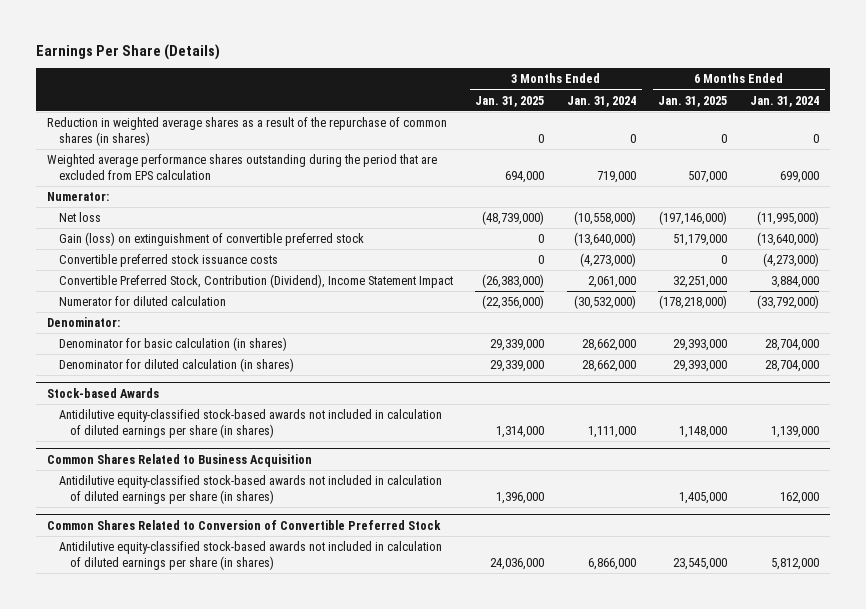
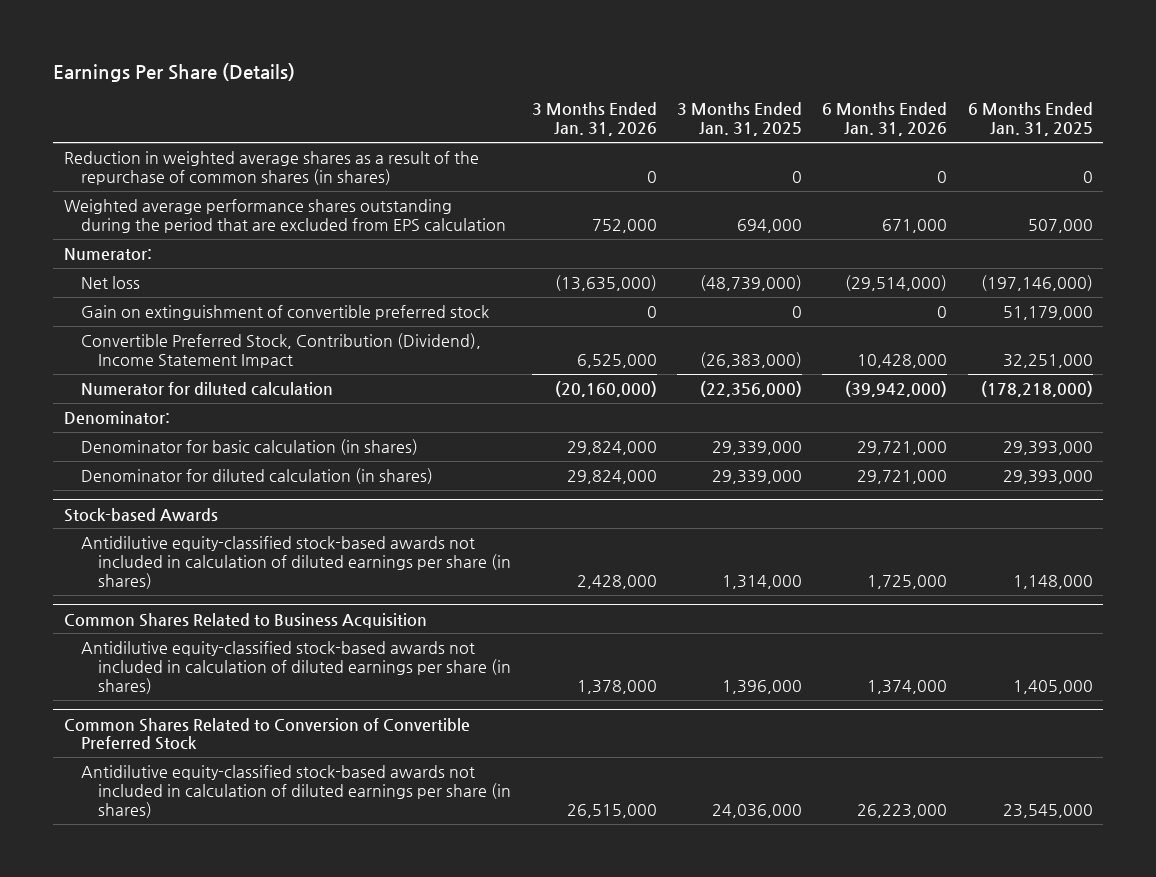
[566,95,636,107] Jan. 31, 2024 -> none
[750,95,820,107] Jan. 31, 2024 -> none
none -> [531,102,657,137] 3 Months Ended Jan. 31, 2026
none -> [822,102,948,137] 6 Months Ended Jan. 31, 2026
[58,254,278,268] Convertible preferred stock issuance costs -> none
[58,232,364,247] Gain (loss) on extinguishment of convertible preferred stock -> [81,305,490,321] Gain on extinguishment of convertible preferred stock

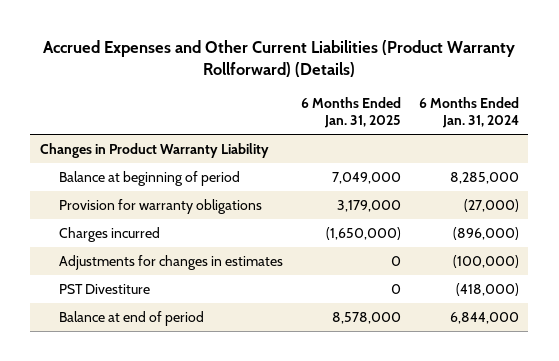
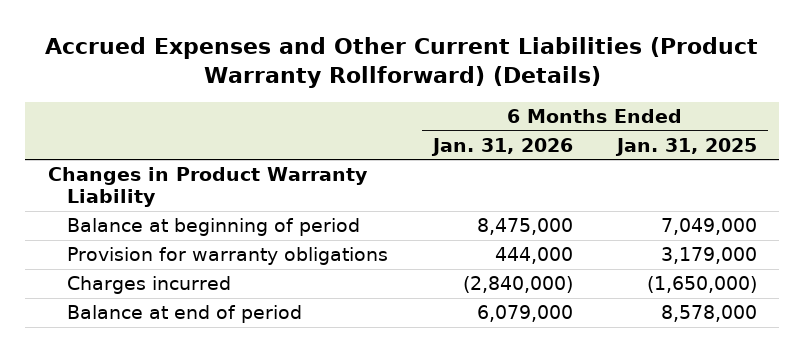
[419,96,520,129] 6 Months Ended Jan. 31, 2024 -> none
none -> [430,137,573,156] Jan. 31, 2026
[59,255,284,271] Adjustments for changes in estimates -> none
[59,284,151,295] PST Divestiture -> none

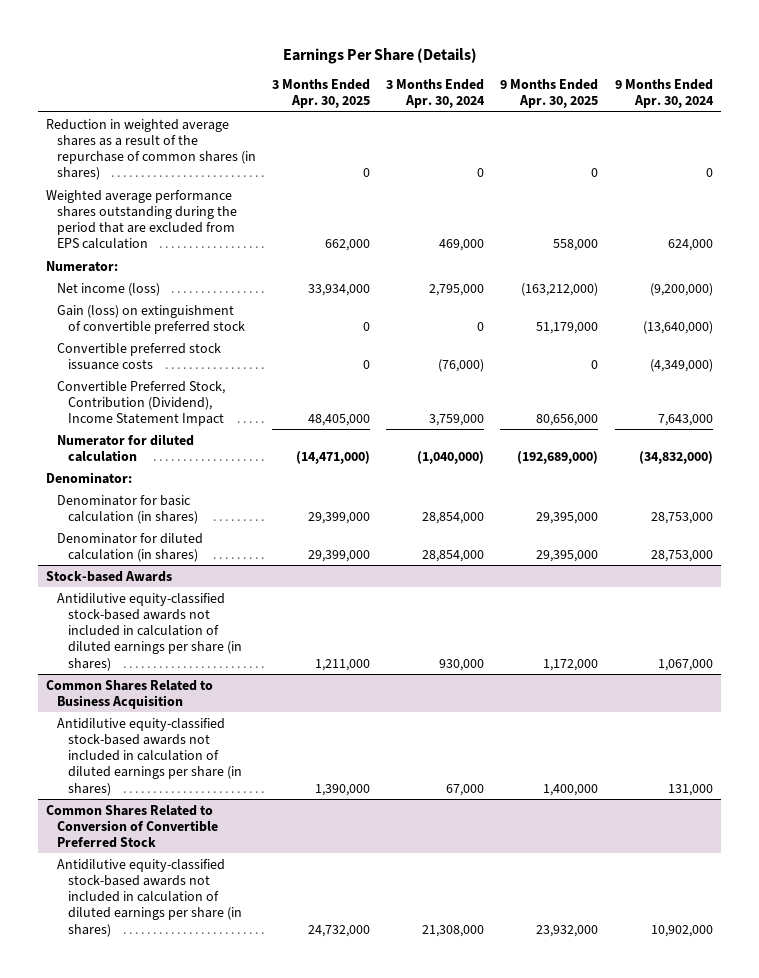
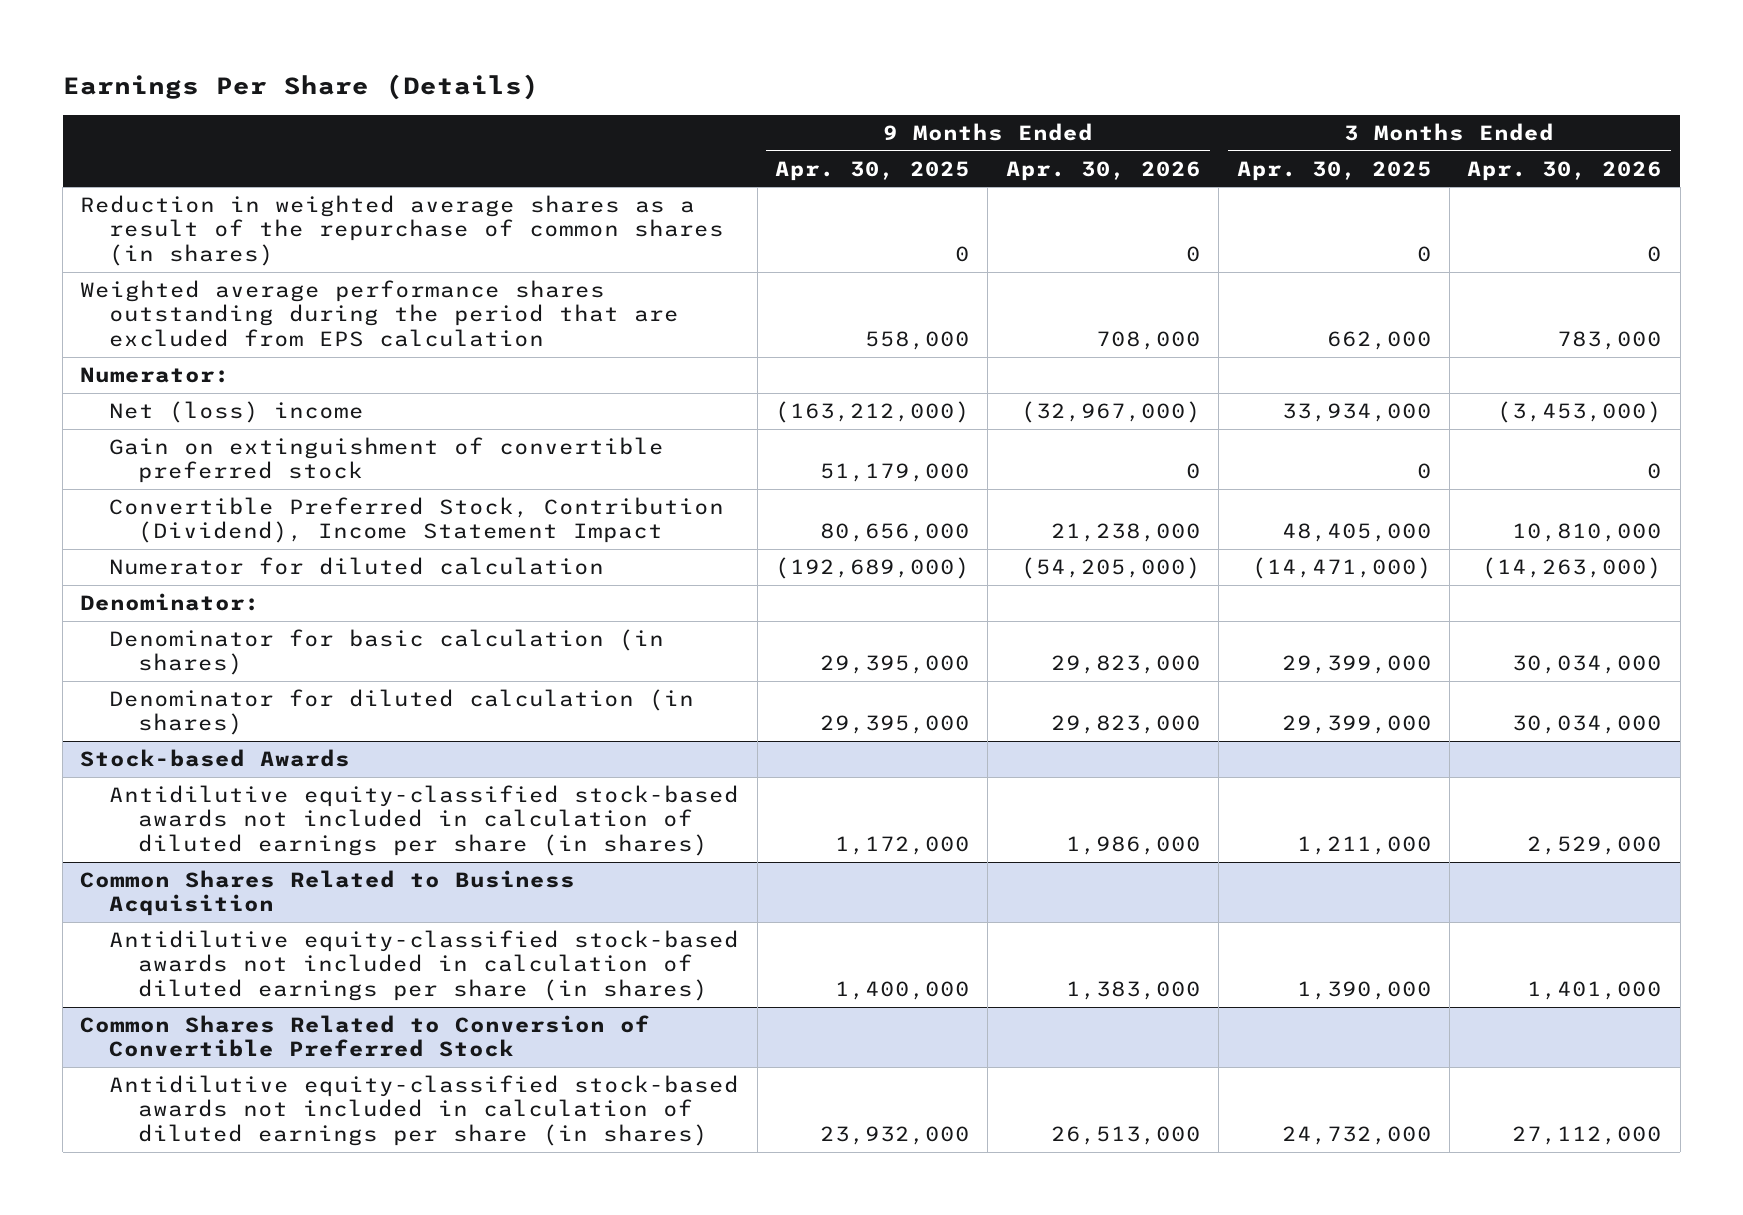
[386,79,486,109] 3 Months Ended Apr. 30, 2024 -> none
[614,79,714,109] 9 Months Ended Apr. 30, 2024 -> none
none -> [1005,160,1201,181] Apr. 30, 2026
none -> [1467,160,1663,181] Apr. 30, 2026
[56,342,221,370] Convertible preferred stock issuance costs -> none
[56,282,160,296] Net income (loss) -> [109,401,365,424] Net (loss) income
[56,304,245,334] Gain (loss) on extinguishment of convertible preferred stock -> [109,437,665,484] Gain on extinguishment of convertible preferred stock

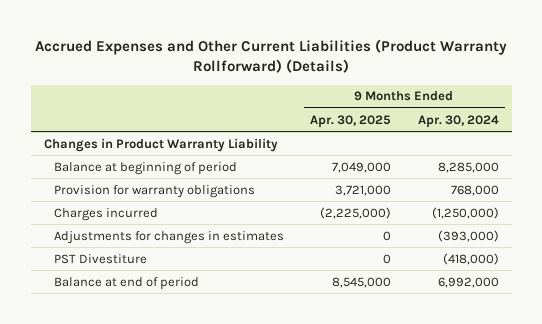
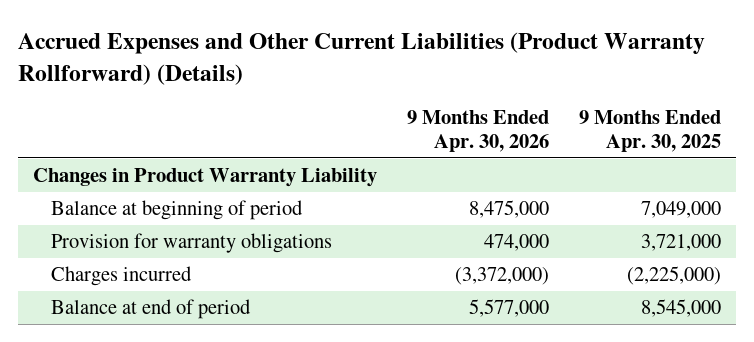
[417,114,499,128] Apr. 30, 2024 -> none
none -> [407,110,550,153] 9 Months Ended Apr. 30, 2026
[54,230,285,244] Adjustments for changes in estimates -> none
[54,253,148,264] PST Divestiture -> none

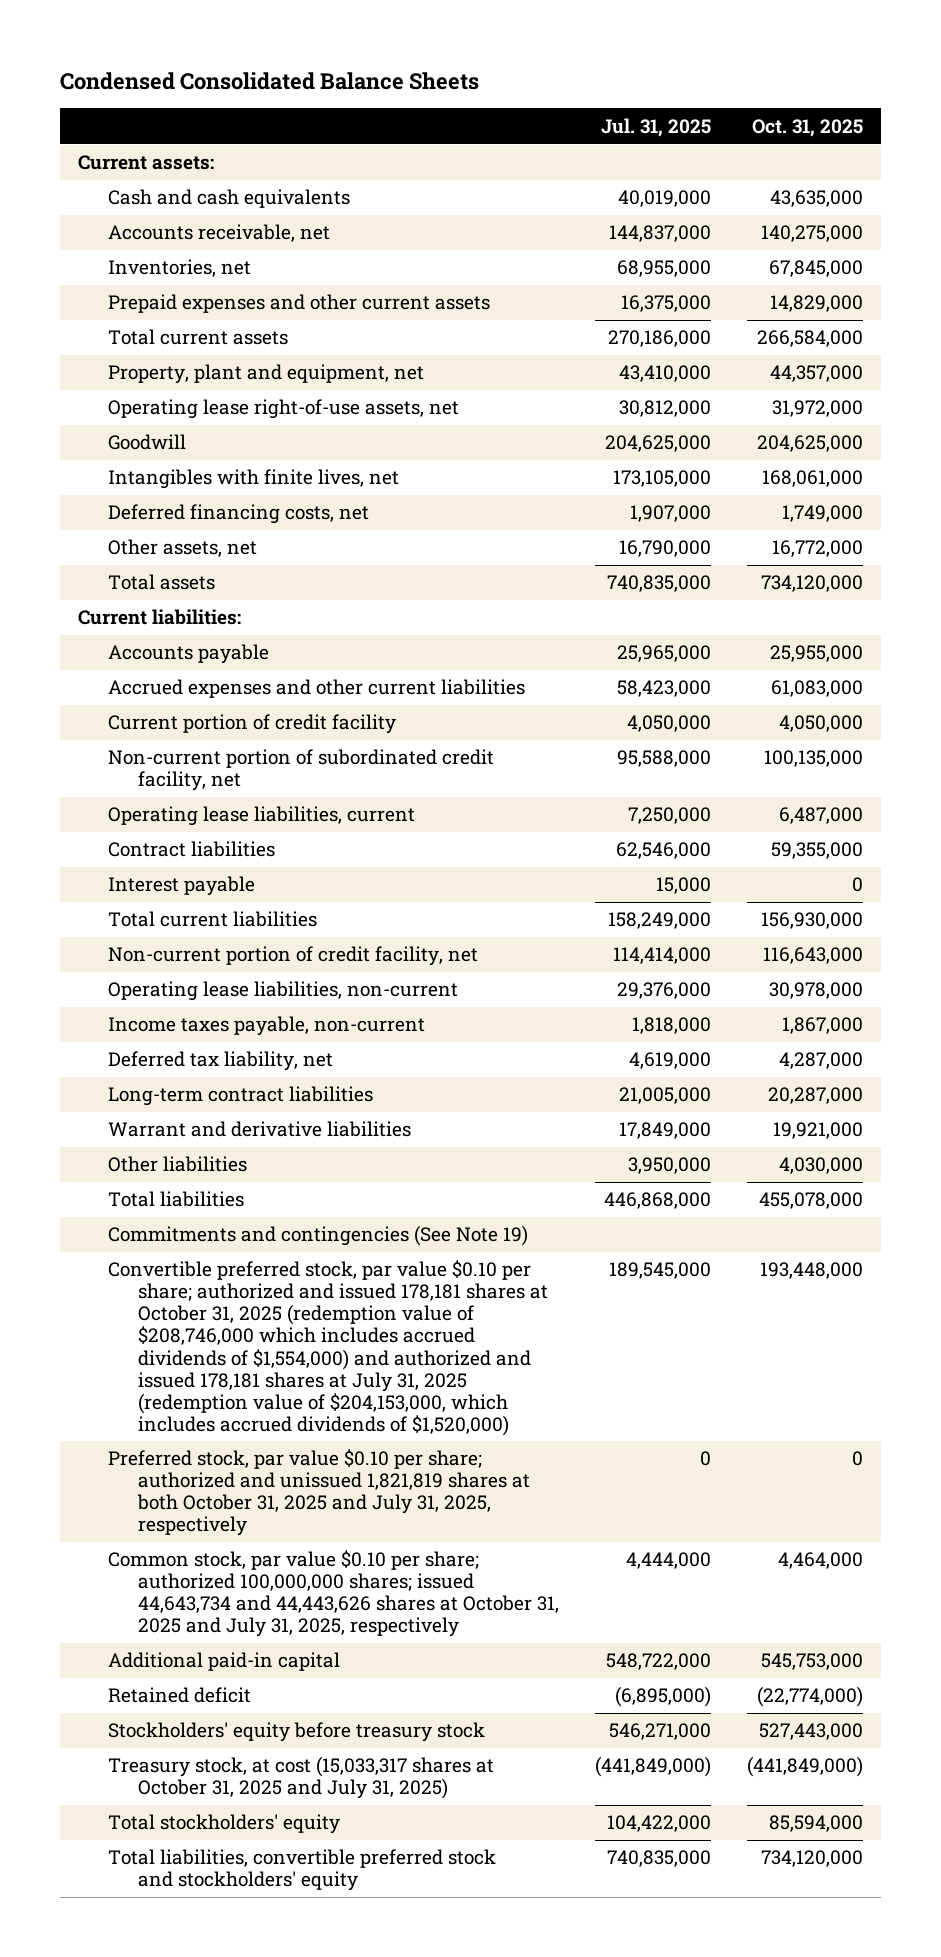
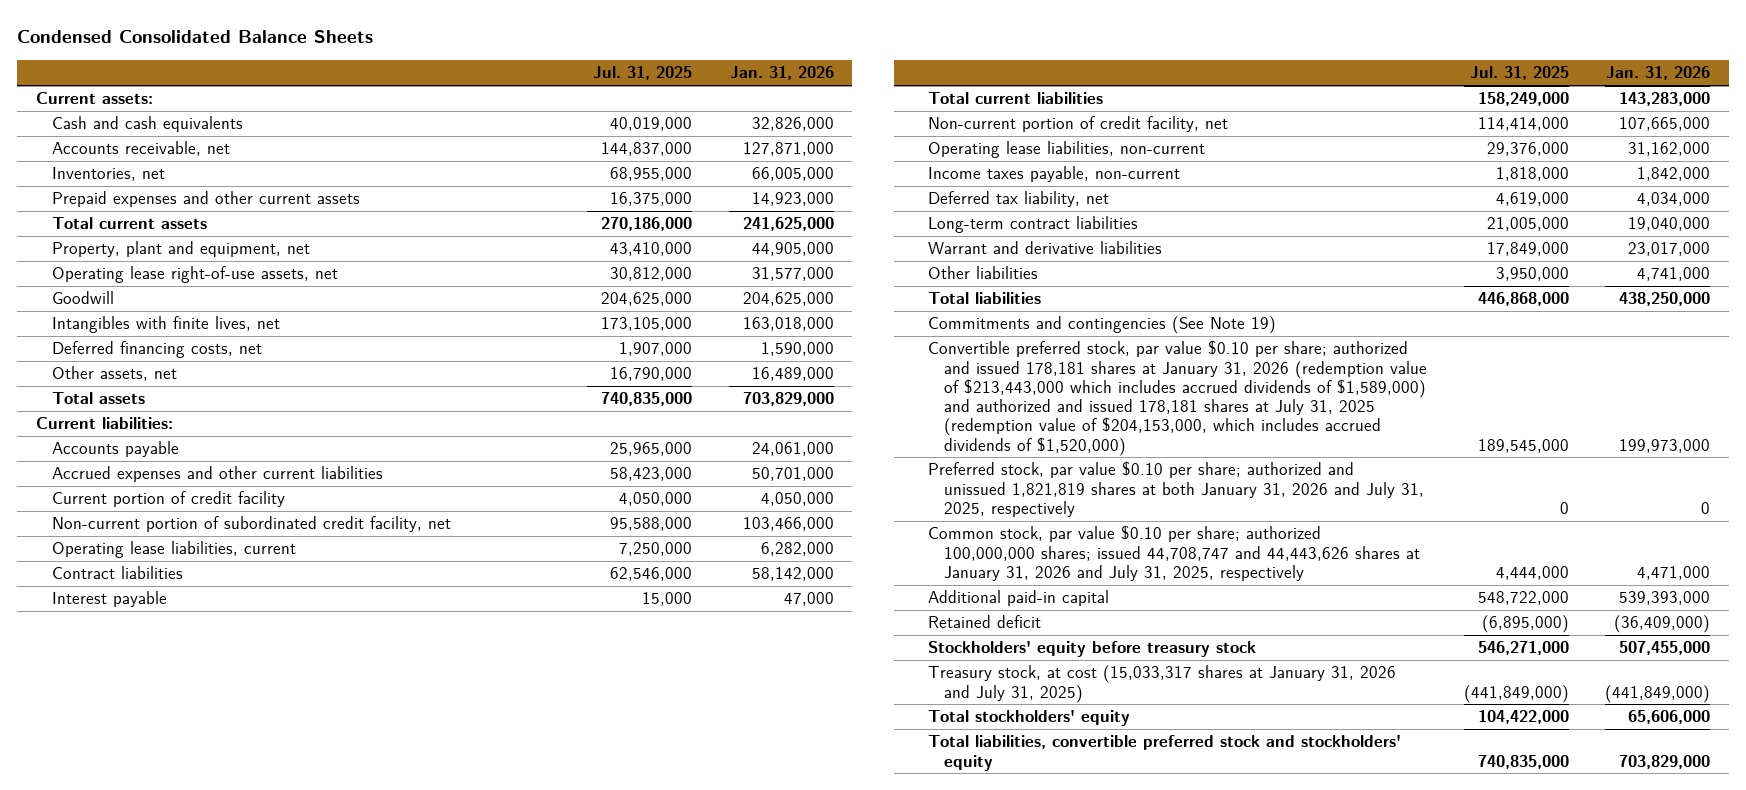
[751,118,863,137] Oct. 31, 2025 -> none
none -> [729,66,834,81] Jan. 31, 2026
[107,1260,548,1436] Convertible preferred stock, par value $0.10 per share; authorized and issued 178,181 shares at October 31, 2025 (redemption value of $208,746,000 which includes accrued dividends of $1,554,000) and authorized and issued 178,181 shares at July 31, 2025 (redemption value of $204,153,000, which includes accrued dividends of $1,520,000) -> [928,340,1427,456] Convertible preferred stock, par value $0.10 per share; authorized and issued 178,181 shares at January 31, 2026 (redemption value of $213,443,000 which includes accrued dividends of $1,589,000) and authorized and issued 178,181 shares at July 31, 2025 (redemption value of $204,153,000, which includes accrued dividends of $1,520,000)
[107,1449,530,1537] Preferred stock, par value $0.10 per share; authorized and unissued 1,821,819 shares at both October 31, 2025 and July 31, 2025, respectively -> [928,461,1424,517] Preferred stock, par value $0.10 per share; authorized and unissued 1,821,819 shares at both January 31, 2026 and July 31, 2025, respectively
[107,1550,559,1638] Common stock, par value $0.10 per share; authorized 100,000,000 shares; issued 44,643,734 and 44,443,626 shares at October 31, 2025 and July 31, 2025, respectively -> [928,525,1420,581] Common stock, par value $0.10 per share; authorized 100,000,000 shares; issued 44,708,747 and 44,443,626 shares at January 31, 2026 and July 31, 2025, respectively
[107,1756,494,1800] Treasury stock, at cost (15,033,317 shares at October 31, 2025 and July 31, 2025) -> [928,665,1397,703] Treasury stock, at cost (15,033,317 shares at January 31, 2026 and July 31, 2025)

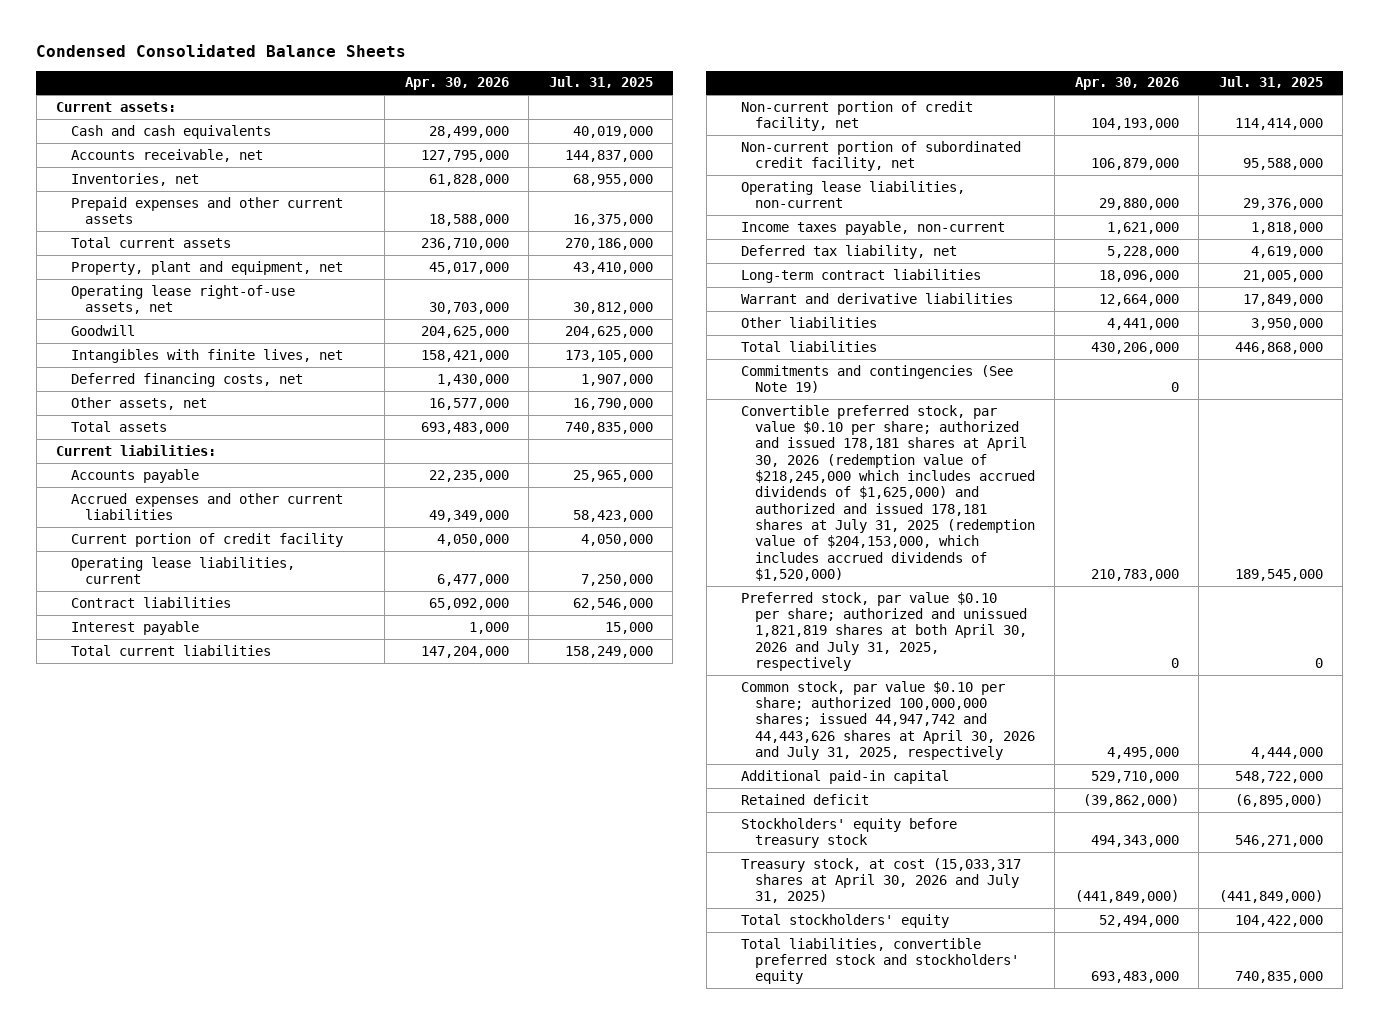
[729,66,834,81] Jan. 31, 2026 -> none
none -> [404,77,509,91] Apr. 30, 2026
[51,516,451,533] Non-current portion of subordinated credit facility, net -> [740,140,1021,172] Non-current portion of subordinated credit facility, net
[928,340,1427,456] Convertible preferred stock, par value $0.10 per share; authorized and issued 178,181 shares at January 31, 2026 (redemption value of $213,443,000 which includes accrued dividends of $1,589,000) and authorized and issued 178,181 shares at July 31, 2025 (redemption value of $204,153,000, which includes accrued dividends of $1,520,000) -> [740,404,1035,581] Convertible preferred stock, par value $0.10 per share; authorized and issued 178,181 shares at April 30, 2026 (redemption value of $218,245,000 which includes accrued dividends of $1,625,000) and authorized and issued 178,181 shares at July 31, 2025 (redemption value of $204,153,000, which includes accrued dividends of $1,520,000)
[928,461,1424,517] Preferred stock, par value $0.10 per share; authorized and unissued 1,821,819 shares at both January 31, 2026 and July 31, 2025, respectively -> [740,591,1027,671] Preferred stock, par value $0.10 per share; authorized and unissued 1,821,819 shares at both April 30, 2026 and July 31, 2025, respectively
[928,525,1420,581] Common stock, par value $0.10 per share; authorized 100,000,000 shares; issued 44,708,747 and 44,443,626 shares at January 31, 2026 and July 31, 2025, respectively -> [740,680,1035,760] Common stock, par value $0.10 per share; authorized 100,000,000 shares; issued 44,947,742 and 44,443,626 shares at April 30, 2026 and July 31, 2025, respectively
[928,665,1397,703] Treasury stock, at cost (15,033,317 shares at January 31, 2026 and July 31, 2025) -> [740,857,1021,904] Treasury stock, at cost (15,033,317 shares at April 30, 2026 and July 31, 2025)

